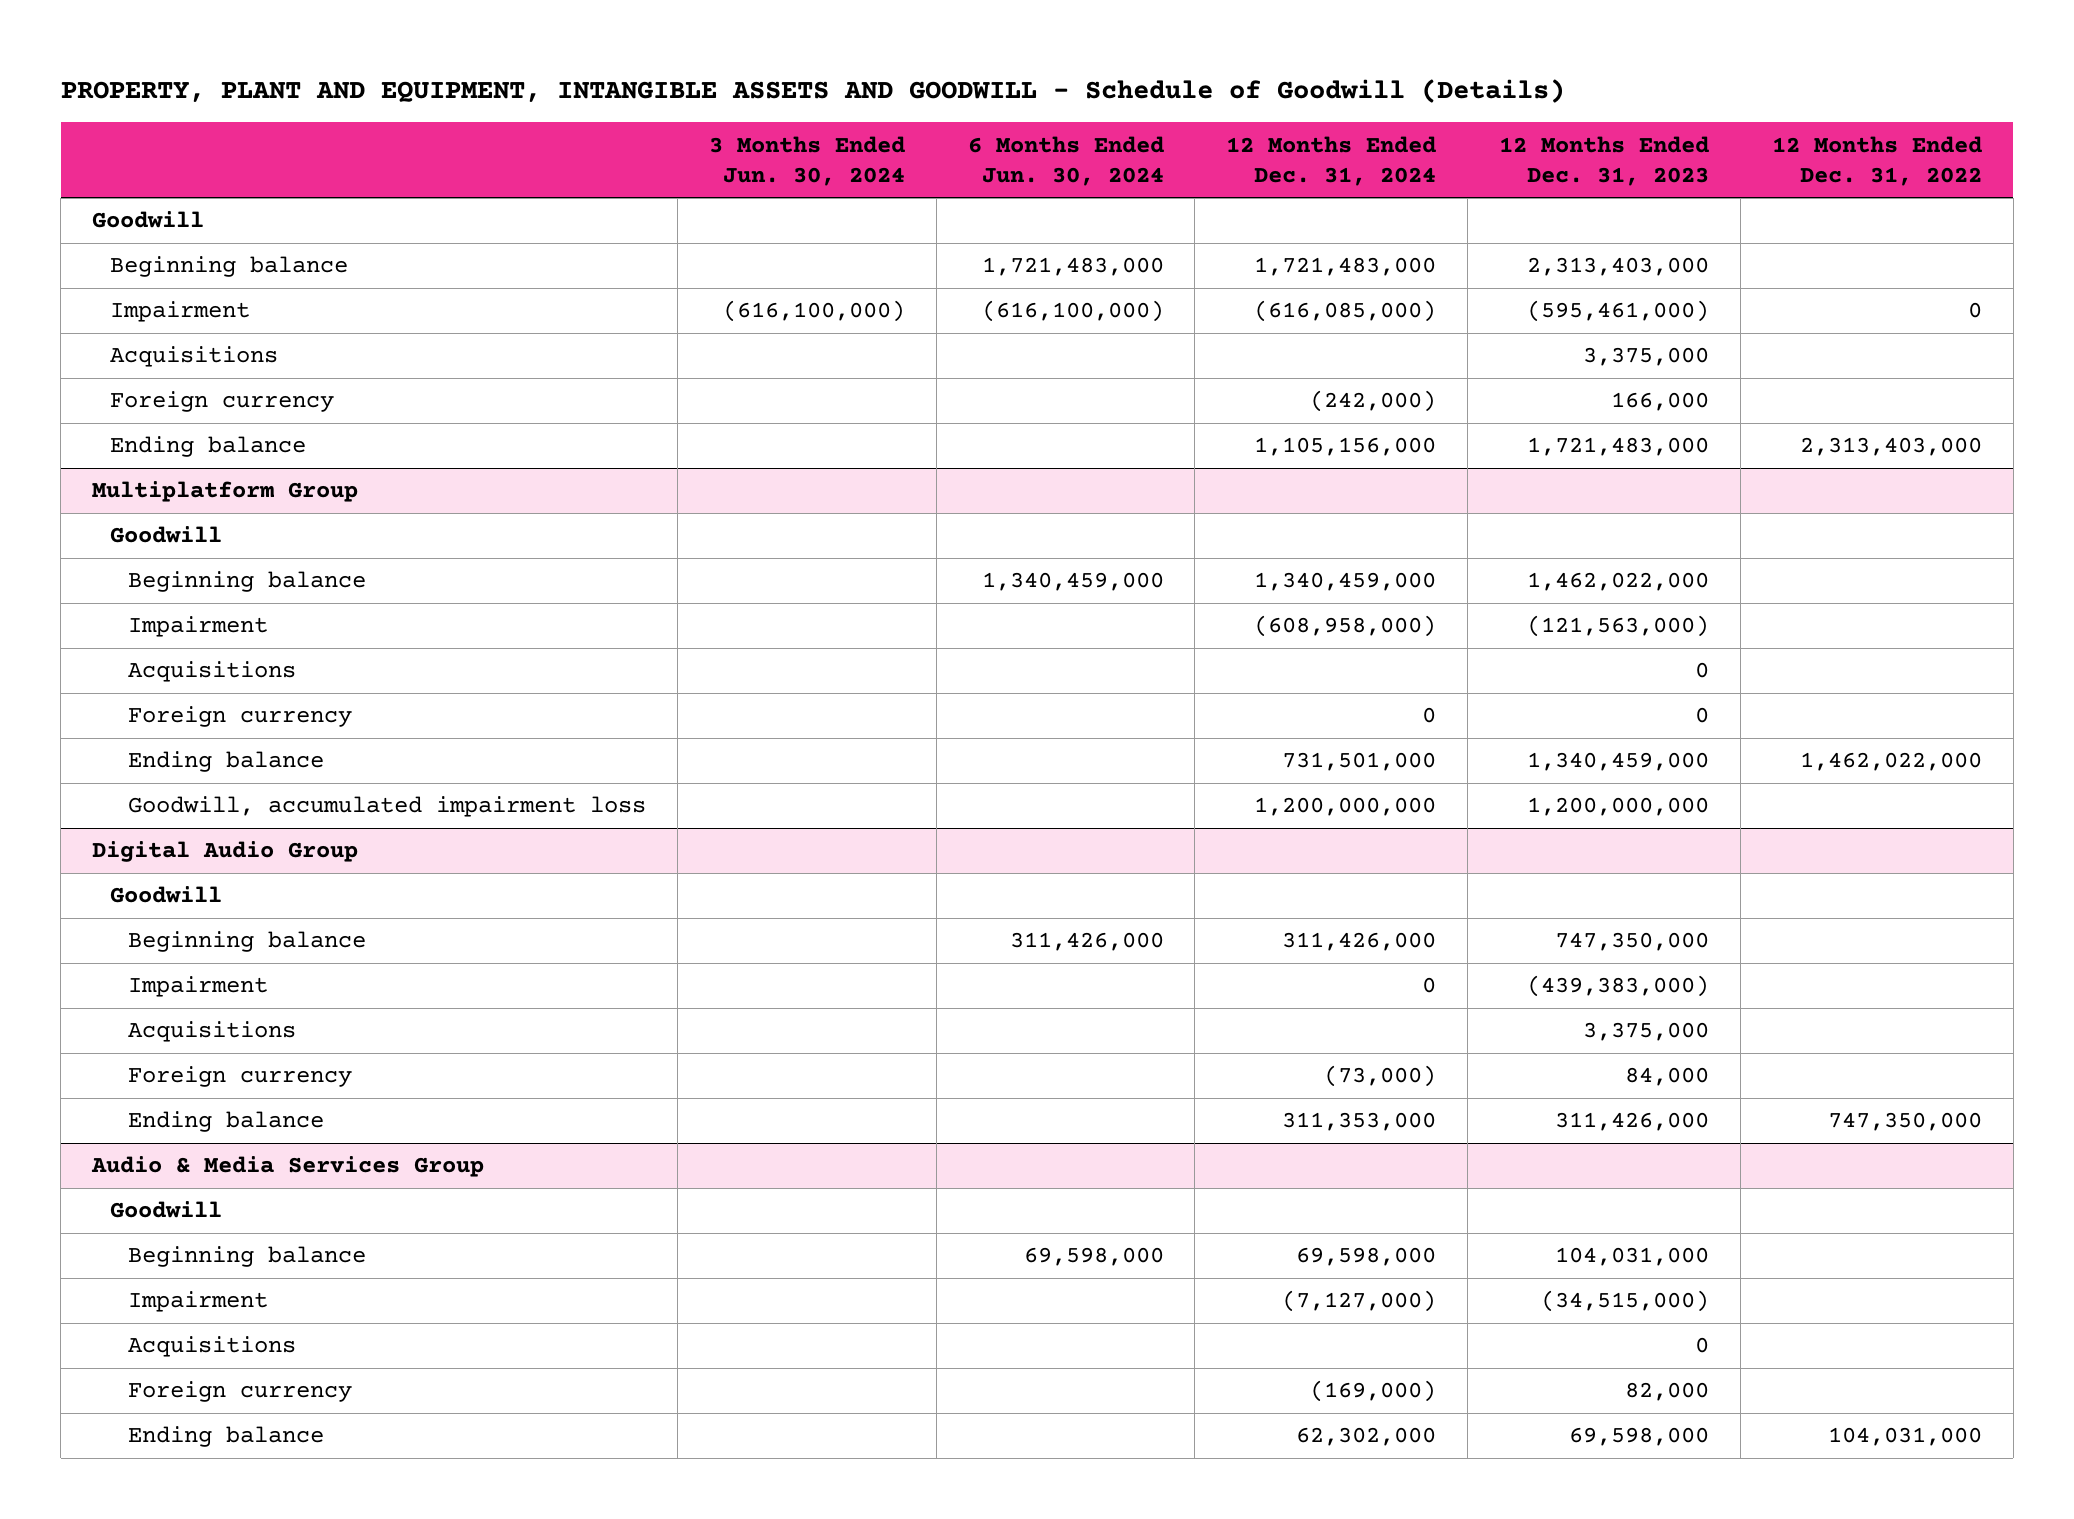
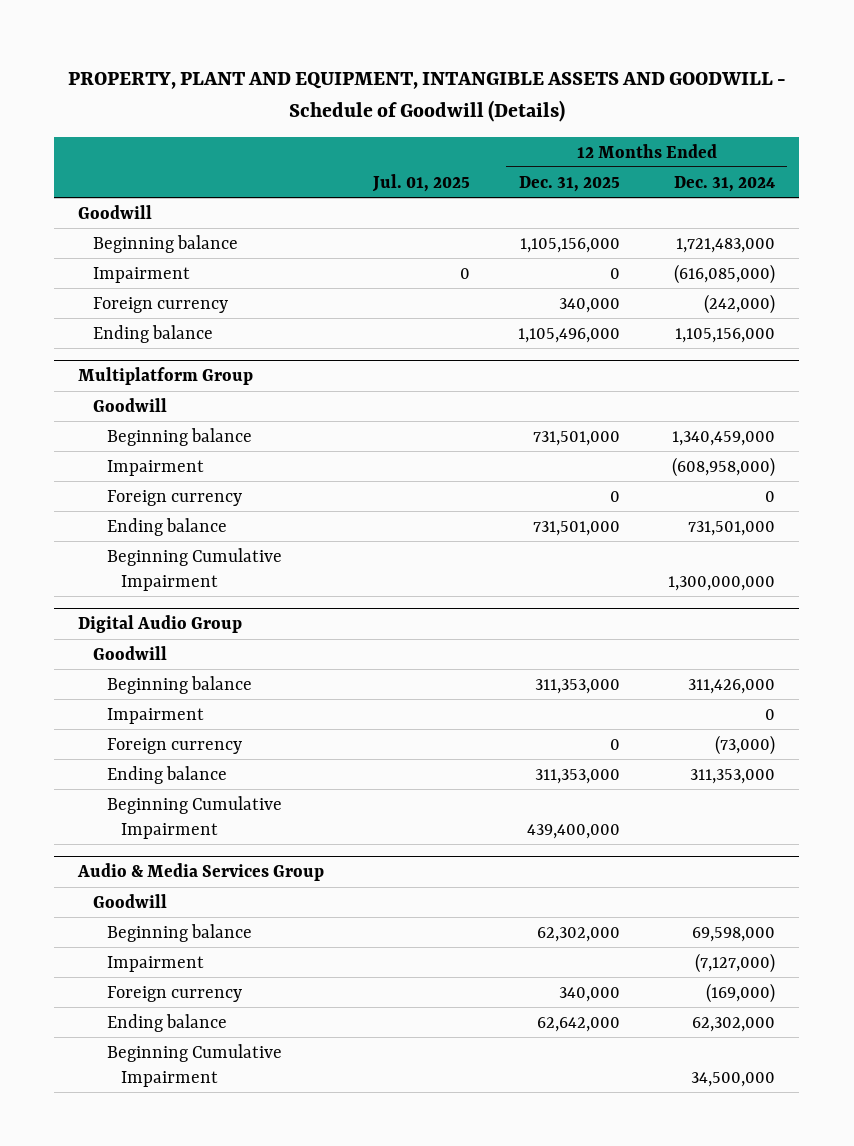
[708,135,905,186] 3 Months Ended Jun. 30, 2024 -> none
[967,135,1164,186] 6 Months Ended Jun. 30, 2024 -> none
[1499,135,1710,186] 12 Months Ended Dec. 31, 2023 -> none
[1771,135,1982,186] 12 Months Ended Dec. 31, 2022 -> none
none -> [371,173,470,192] Jul. 01, 2025
none -> [518,175,620,192] Dec. 31, 2025
[110,346,279,368] Acquisitions -> none
[128,661,297,683] Acquisitions -> none
[128,796,647,818] Goodwill, accumulated impairment loss -> none
none -> [106,547,282,591] Beginning Cumulative Impairment
[128,1021,297,1043] Acquisitions -> none
none -> [106,795,282,839] Beginning Cumulative Impairment
[128,1336,297,1358] Acquisitions -> none
none -> [106,1043,282,1087] Beginning Cumulative Impairment

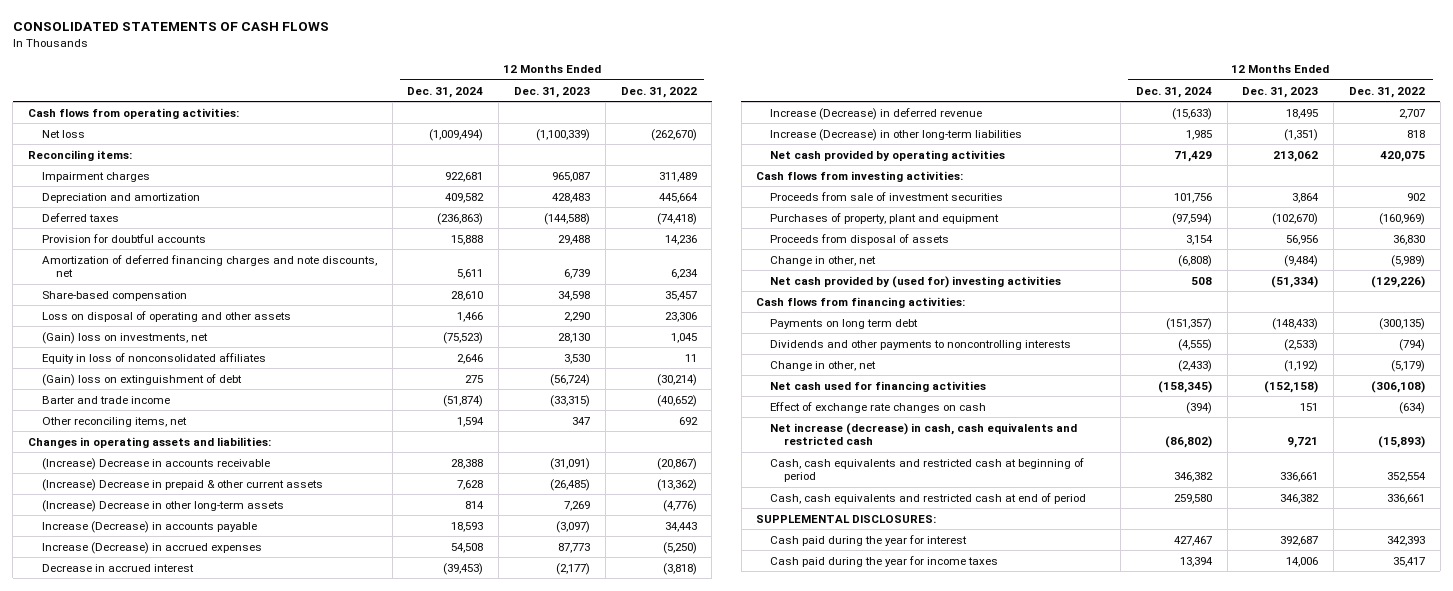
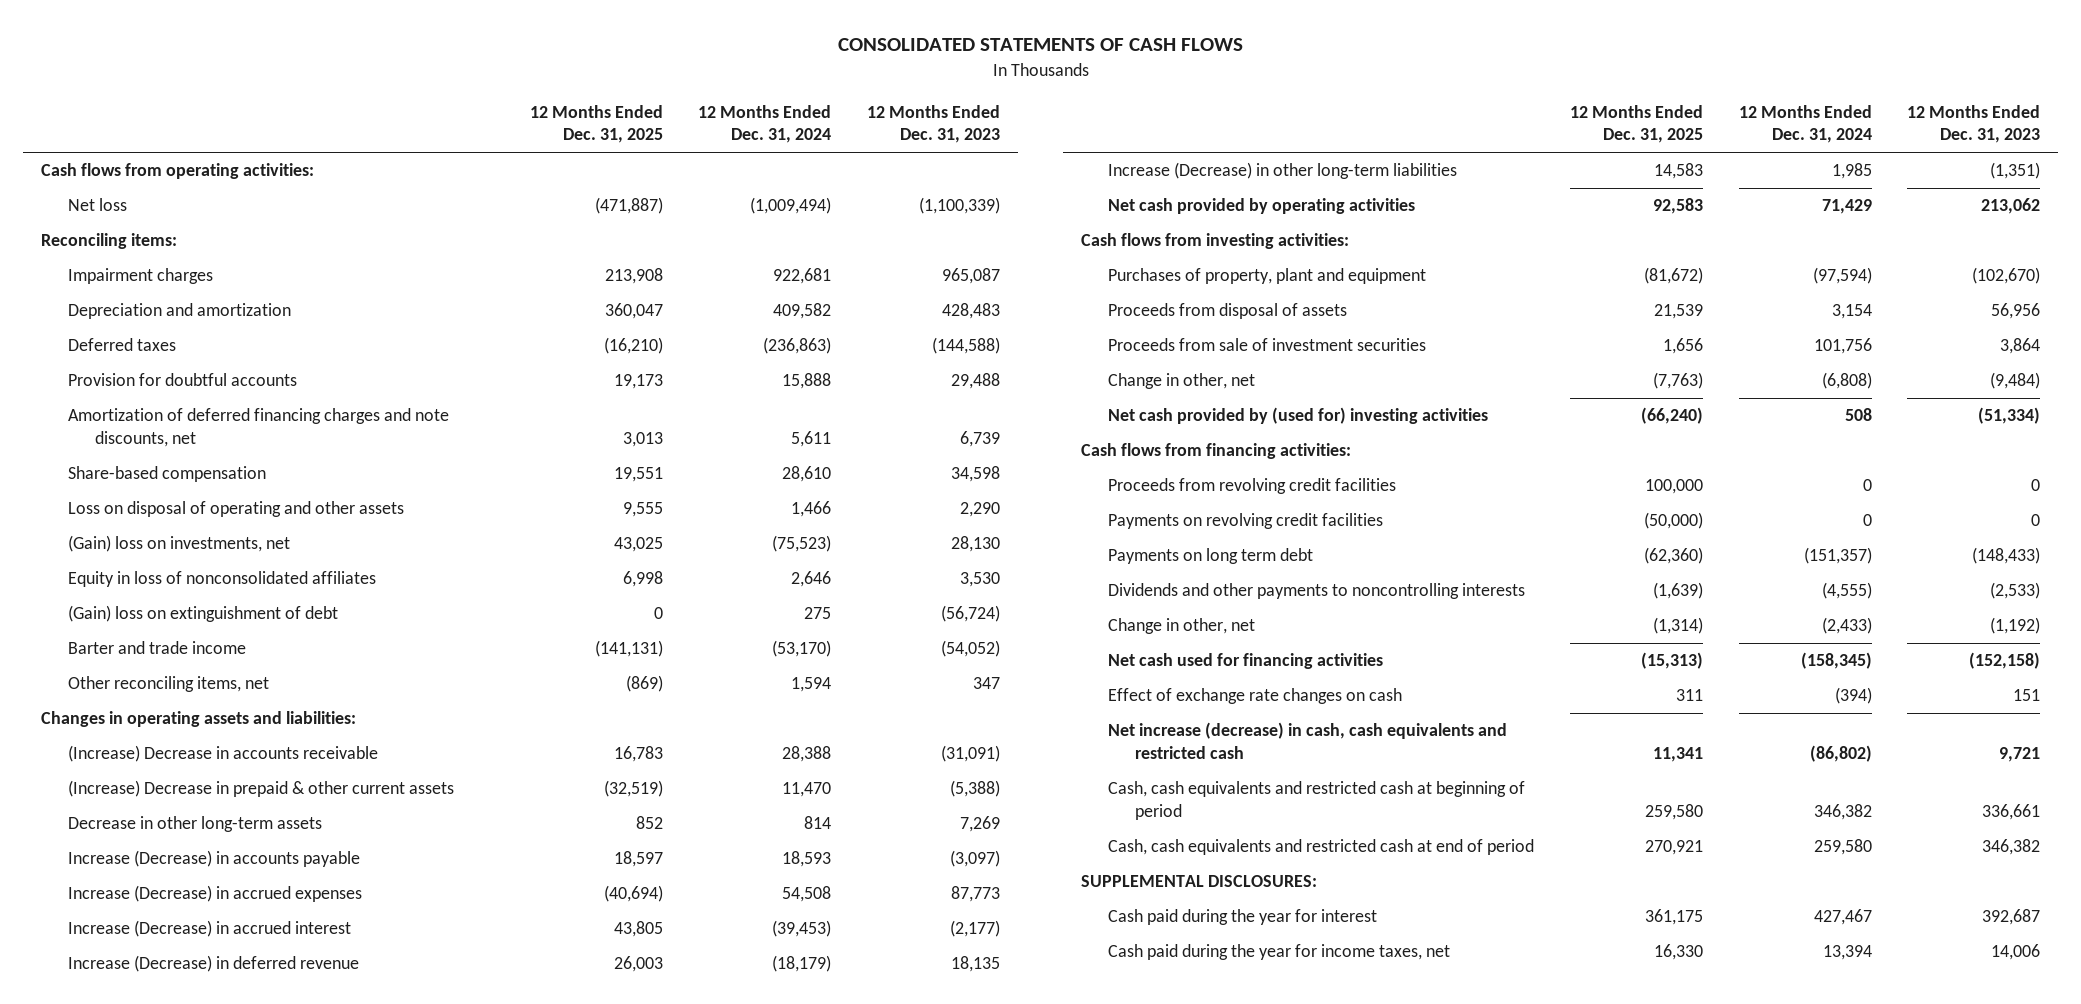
[620,86,697,98] Dec. 31, 2022 -> none
none -> [529,104,663,144] 12 Months Ended Dec. 31, 2025
[443,394,484,407] (51,874) -> [772,640,832,658] (53,170)
[549,394,590,407] (33,315) -> [940,640,1000,658] (54,052)
[457,479,484,490] 7,628 -> [782,782,832,798] 11,470
[549,478,590,491] (26,485) -> [949,780,1000,798] (5,388)
[41,499,284,512] (Increase) Decrease in other long-term assets -> [67,816,322,833] Decrease in other long-term assets
[41,563,194,572] Decrease in accrued interest -> [67,920,351,938] Increase (Decrease) in accrued interest
[1171,107,1212,120] (15,633) -> [772,955,832,973] (18,179)
[1286,108,1319,119] 18,495 -> [950,956,1000,973] 18,135
[770,191,1004,201] Proceeds from sale of investment securities -> [1108,338,1427,352] Proceeds from sale of investment securities
none -> [1108,478,1397,495] Proceeds from revolving credit facilities
none -> [1108,513,1384,530] Payments on revolving credit facilities
[770,555,999,567] Cash paid during the year for income taxes -> [1108,944,1451,961] Cash paid during the year for income taxes, net

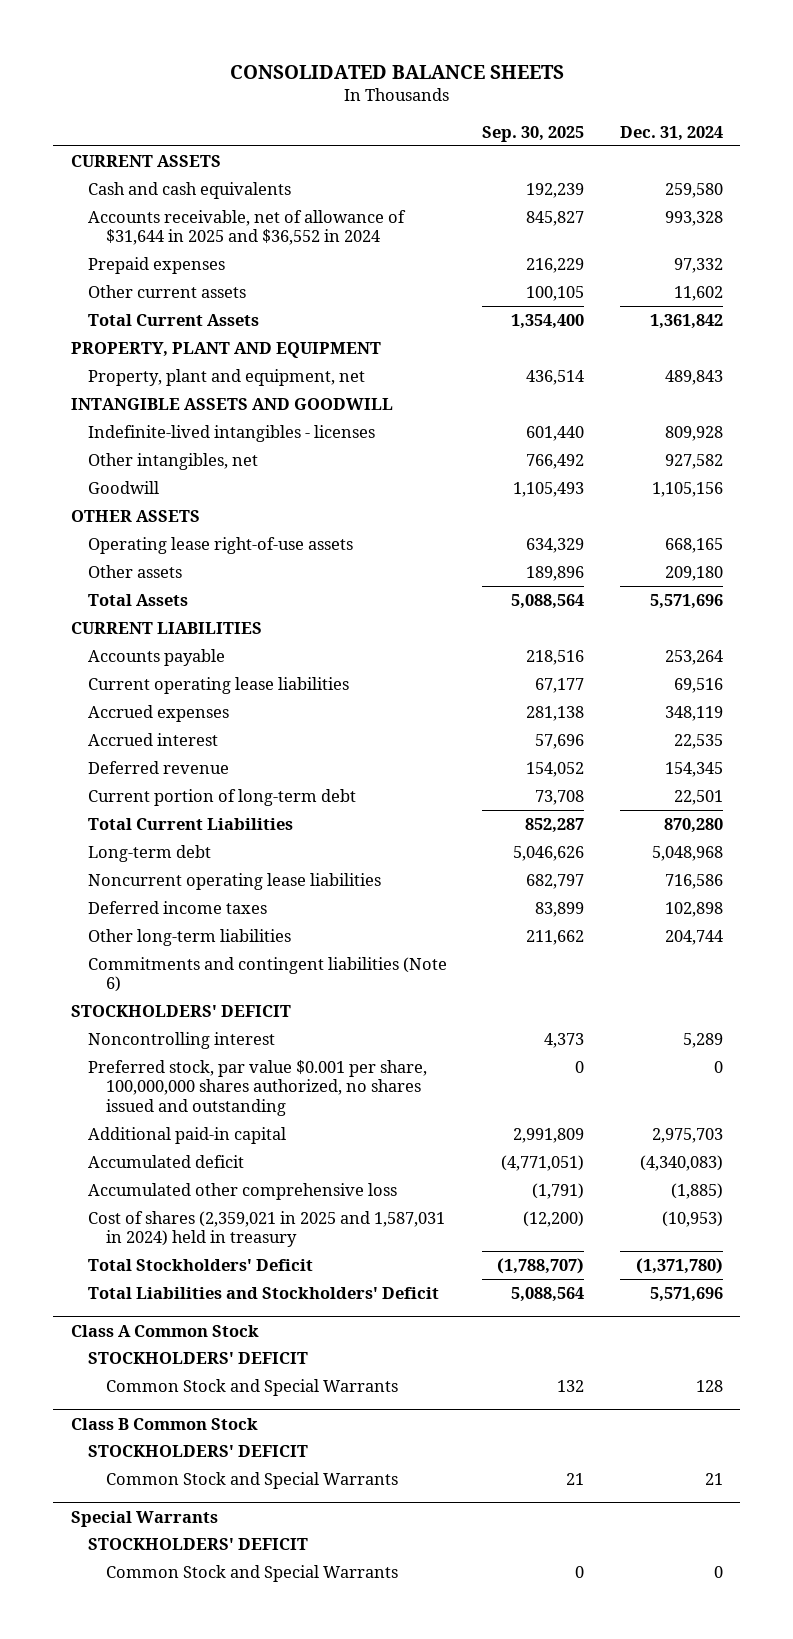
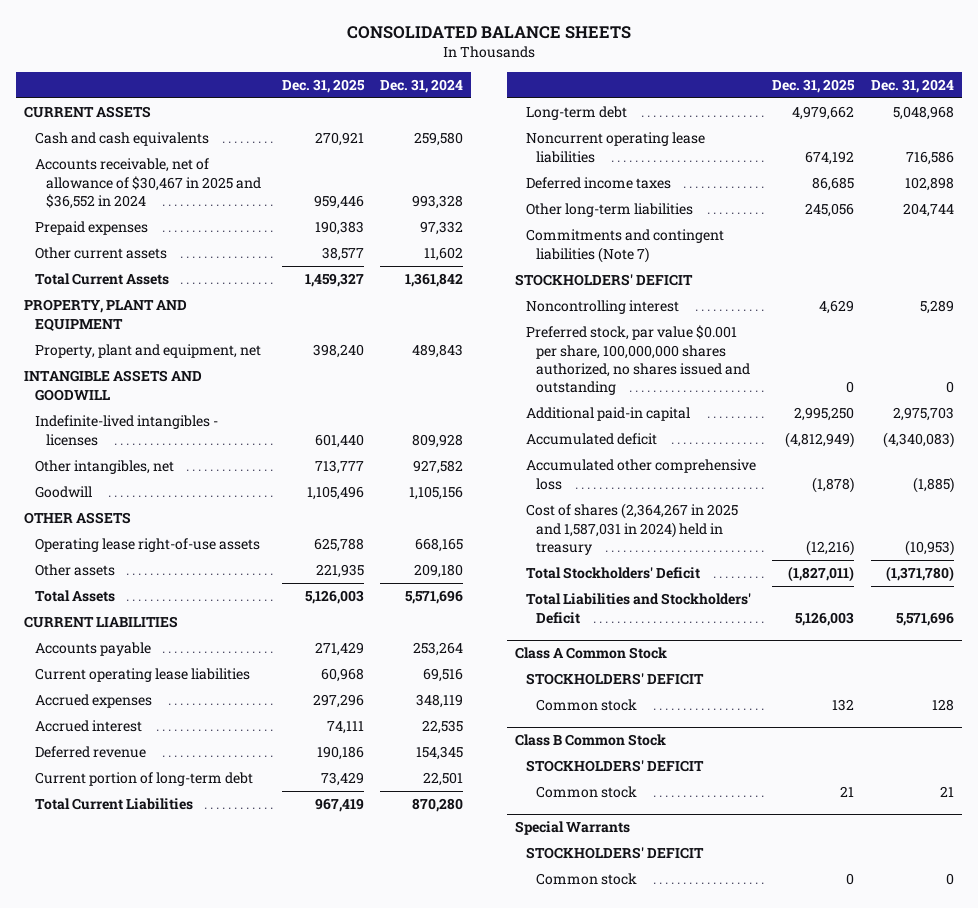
[482,125,585,142] Sep. 30, 2025 -> none
none -> [281,78,365,93] Dec. 31, 2025
[88,209,407,246] Accounts receivable, net of allowance of $31,644 in 2025 and $36,552 in 2024 -> [35,158,261,209] Accounts receivable, net of allowance of $30,467 in 2025 and $36,552 in 2024
[88,956,448,993] Commitments and contingent liabilities (Note 6) -> [525,229,724,263] Commitments and contingent liabilities (Note 7)
[88,1210,446,1248] Cost of shares (2,359,021 in 2025 and 1,587,031 in 2024) held in treasury -> [525,503,738,555] Cost of shares (2,364,267 in 2025 and 1,587,031 in 2024) held in treasury
[105,1378,398,1396] Common Stock and Special Warrants -> [536,699,638,712] Common stock
[105,1471,398,1489] Common Stock and Special Warrants -> [536,786,638,799] Common stock
[105,1564,398,1582] Common Stock and Special Warrants -> [536,873,638,886] Common stock

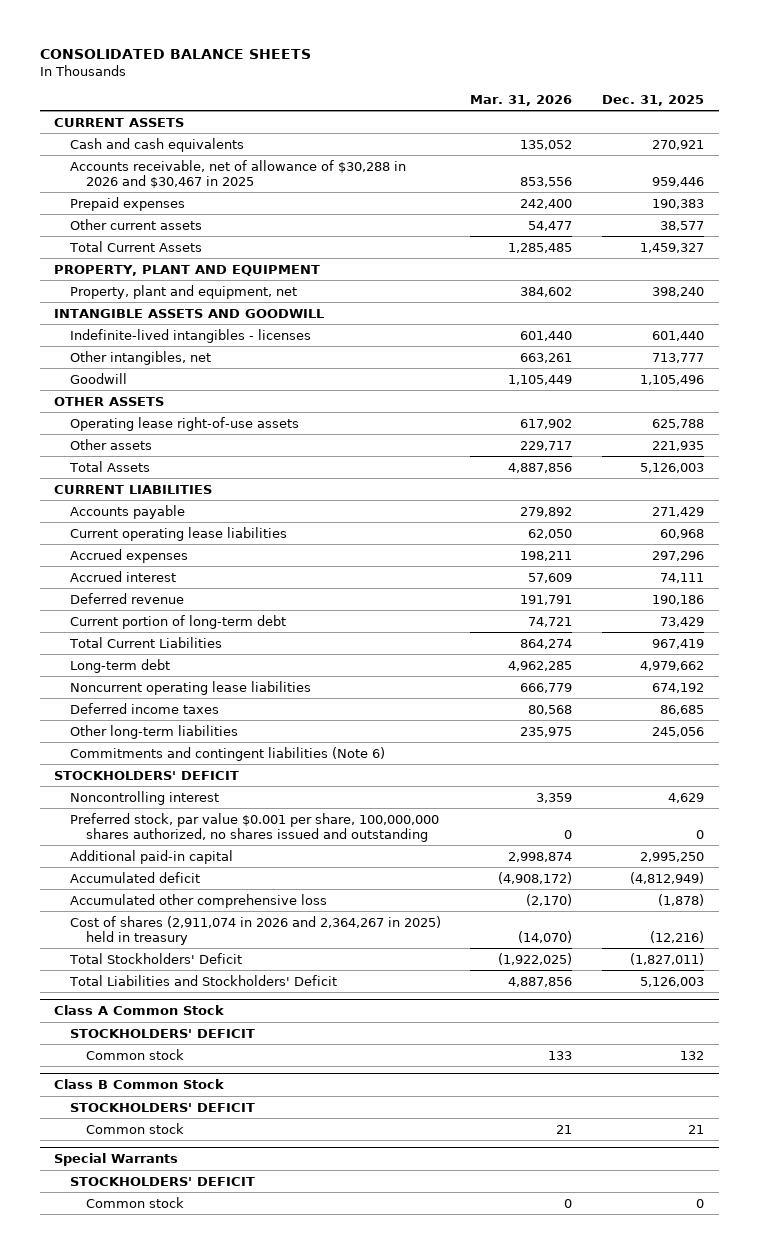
[380,78,464,93] Dec. 31, 2024 -> none
none -> [470,94,573,106] Mar. 31, 2026
[35,158,261,209] Accounts receivable, net of allowance of $30,467 in 2025 and $36,552 in 2024 -> [70,159,407,188] Accounts receivable, net of allowance of $30,288 in 2026 and $30,467 in 2025
[525,229,724,263] Commitments and contingent liabilities (Note 7) -> [70,746,386,761] Commitments and contingent liabilities (Note 6)
[525,503,738,555] Cost of shares (2,364,267 in 2025 and 1,587,031 in 2024) held in treasury -> [70,915,442,945] Cost of shares (2,911,074 in 2026 and 2,364,267 in 2025) held in treasury

